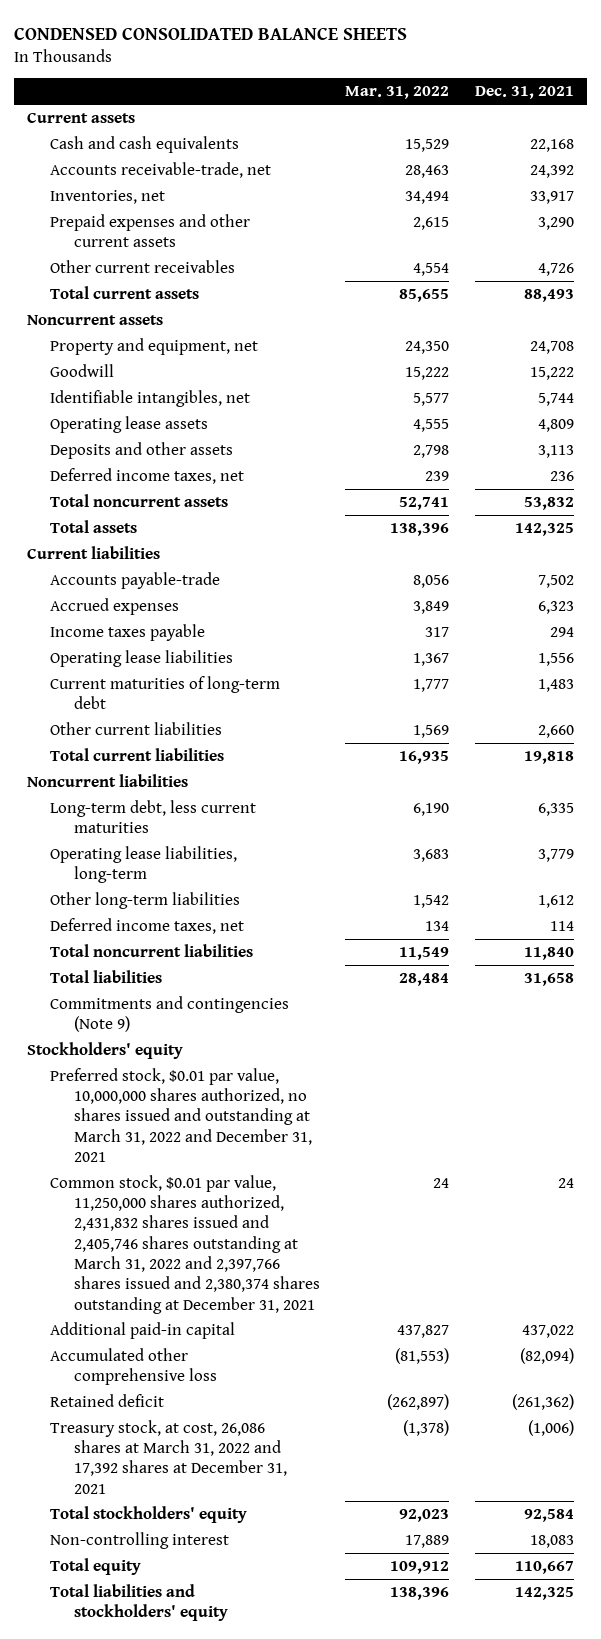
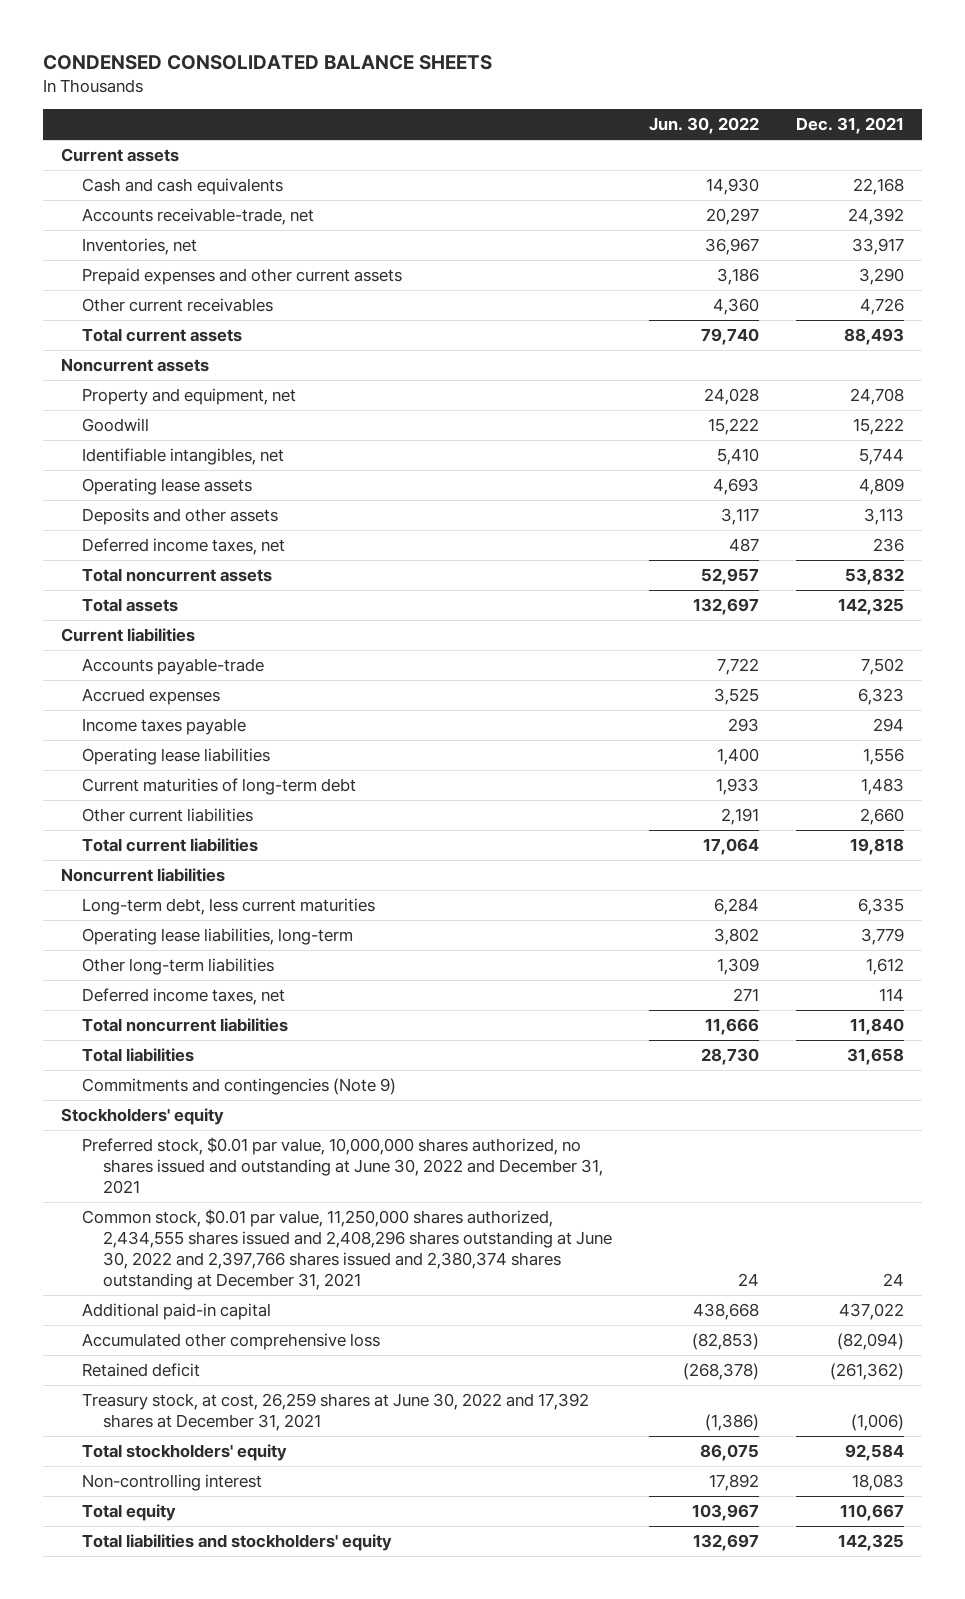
[345,86,450,100] Mar. 31, 2022 -> none
none -> [649,117,760,135] Jun. 30, 2022
[50,1067,312,1162] Preferred stock, $0.01 par value, 10,000,000 shares authorized, no shares issued and outstanding at March 31, 2022 and December 31, 2021 -> [82,1136,604,1195] Preferred stock, $0.01 par value, 10,000,000 shares authorized, no shares issued and outstanding at June 30, 2022 and December 31, 2021
[50,1174,320,1314] Common stock, $0.01 par value, 11,250,000 shares authorized, 2,431,832 shares issued and 2,405,746 shares outstanding at March 31, 2022 and 2,397,766 shares issued and 2,380,374 shares outstanding at December 31, 2021 -> [82,1208,613,1291] Common stock, $0.01 par value, 11,250,000 shares authorized, 2,434,555 shares issued and 2,408,296 shares outstanding at June 30, 2022 and 2,397,766 shares issued and 2,380,374 shares outstanding at December 31, 2021
[50,1419,287,1494] Treasury stock, at cost, 26,086 shares at March 31, 2022 and 17,392 shares at December 31, 2021 -> [82,1392,590,1431] Treasury stock, at cost, 26,259 shares at June 30, 2022 and 17,392 shares at December 31, 2021

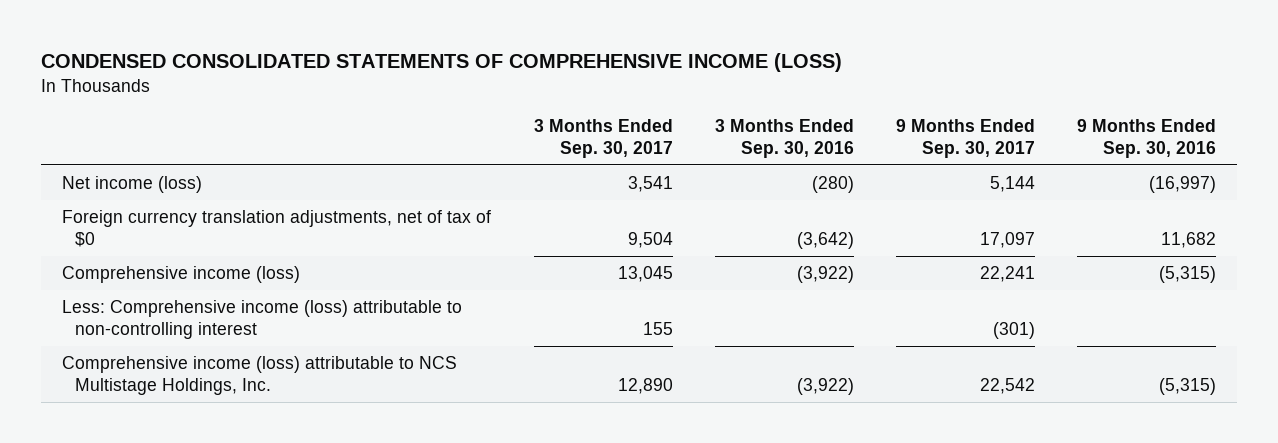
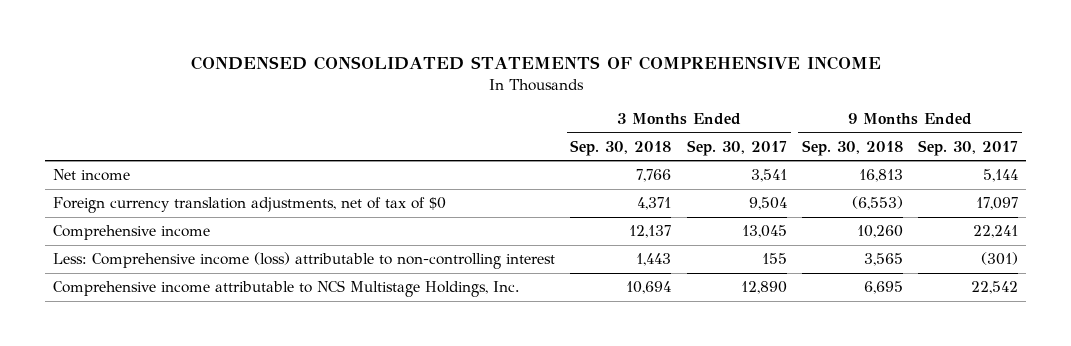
[41,53,843,73] CONDENSED CONSOLIDATED STATEMENTS OF COMPREHENSIVE INCOME (LOSS) -> [190,56,881,71] CONDENSED CONSOLIDATED STATEMENTS OF COMPREHENSIVE INCOME
[714,119,854,158] 3 Months Ended Sep. 30, 2016 -> none
[1076,119,1216,158] 9 Months Ended Sep. 30, 2016 -> none
none -> [570,139,672,156] Sep. 30, 2018
none -> [802,139,904,156] Sep. 30, 2018
[62,176,203,194] Net income (loss) -> [53,169,131,182] Net income
[62,266,301,284] Comprehensive income (loss) -> [53,225,211,241] Comprehensive income
[62,356,458,395] Comprehensive income (loss) attributable to NCS Multistage Holdings, Inc. -> [53,280,520,298] Comprehensive income attributable to NCS Multistage Holdings, Inc.

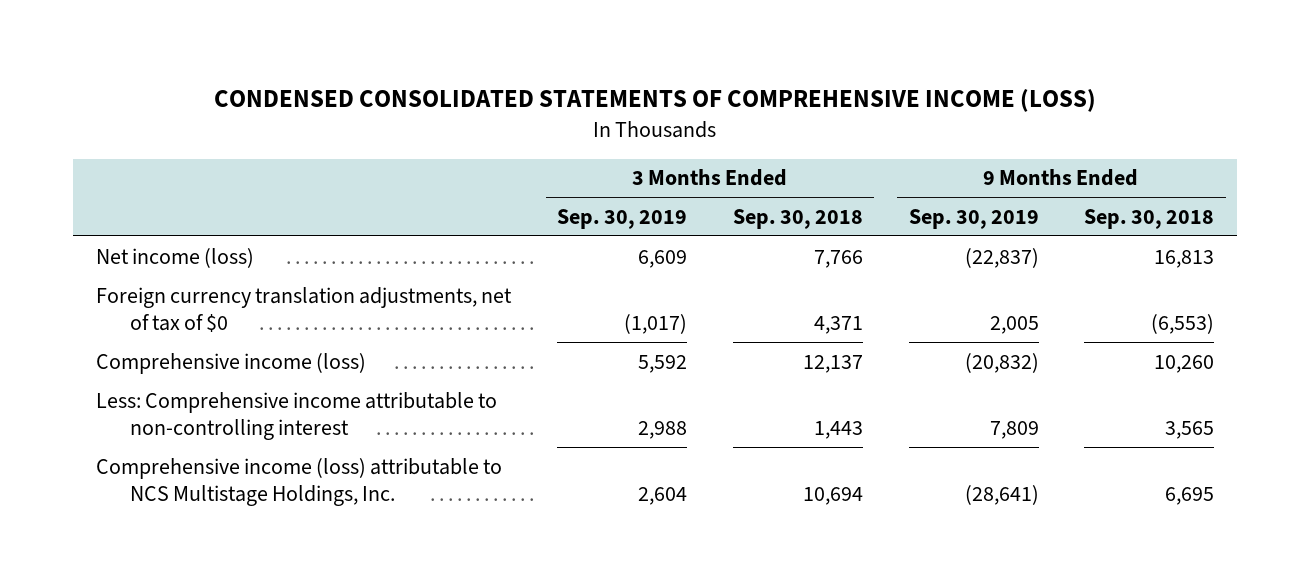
[190,56,881,71] CONDENSED CONSOLIDATED STATEMENTS OF COMPREHENSIVE INCOME -> [214,89,1097,113] CONDENSED CONSOLIDATED STATEMENTS OF COMPREHENSIVE INCOME (LOSS)
[686,139,787,156] Sep. 30, 2017 -> none
[918,139,1019,156] Sep. 30, 2017 -> none
none -> [556,208,687,229] Sep. 30, 2019
none -> [908,208,1039,229] Sep. 30, 2019
[53,169,131,182] Net income -> [96,247,255,268] Net income (loss)
[53,225,211,241] Comprehensive income -> [96,352,367,374] Comprehensive income (loss)
[53,252,556,270] Less: Comprehensive income (loss) attributable to non-controlling interest -> [96,391,498,440] Less: Comprehensive income attributable to non-controlling interest
[53,280,520,298] Comprehensive income attributable to NCS Multistage Holdings, Inc. -> [96,457,503,506] Comprehensive income (loss) attributable to NCS Multistage Holdings, Inc.

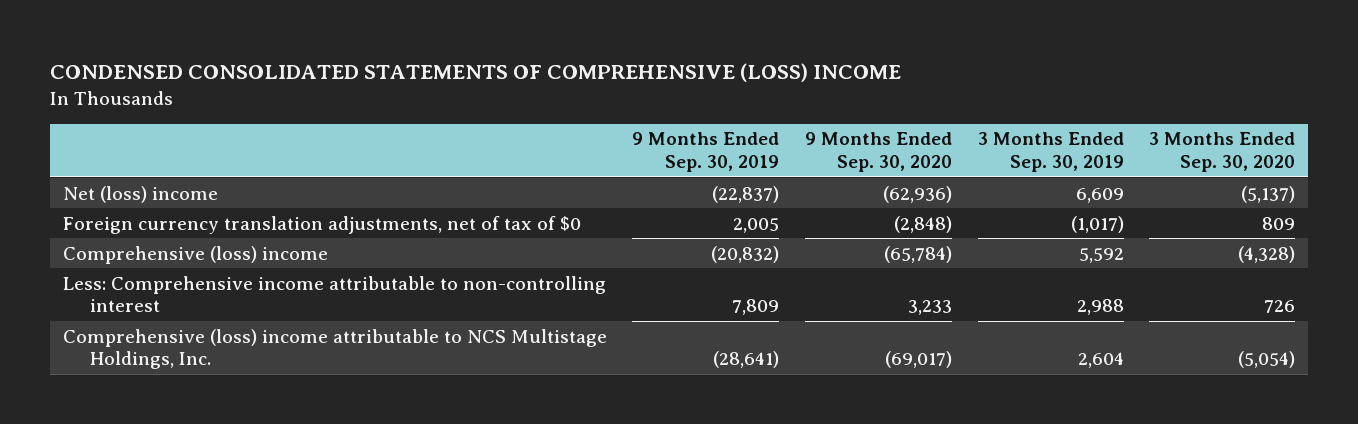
[214,89,1097,113] CONDENSED CONSOLIDATED STATEMENTS OF COMPREHENSIVE INCOME (LOSS) -> [50,63,902,83] CONDENSED CONSOLIDATED STATEMENTS OF COMPREHENSIVE (LOSS) INCOME
[732,208,863,229] Sep. 30, 2018 -> none
[1084,208,1215,229] Sep. 30, 2018 -> none
none -> [804,132,952,173] 9 Months Ended Sep. 30, 2020
none -> [1149,132,1296,173] 3 Months Ended Sep. 30, 2020
[96,247,255,268] Net income (loss) -> [62,185,218,203] Net (loss) income
[96,352,367,374] Comprehensive income (loss) -> [62,245,328,264] Comprehensive (loss) income
[96,457,503,506] Comprehensive income (loss) attributable to NCS Multistage Holdings, Inc. -> [62,328,607,370] Comprehensive (loss) income attributable to NCS Multistage Holdings, Inc.

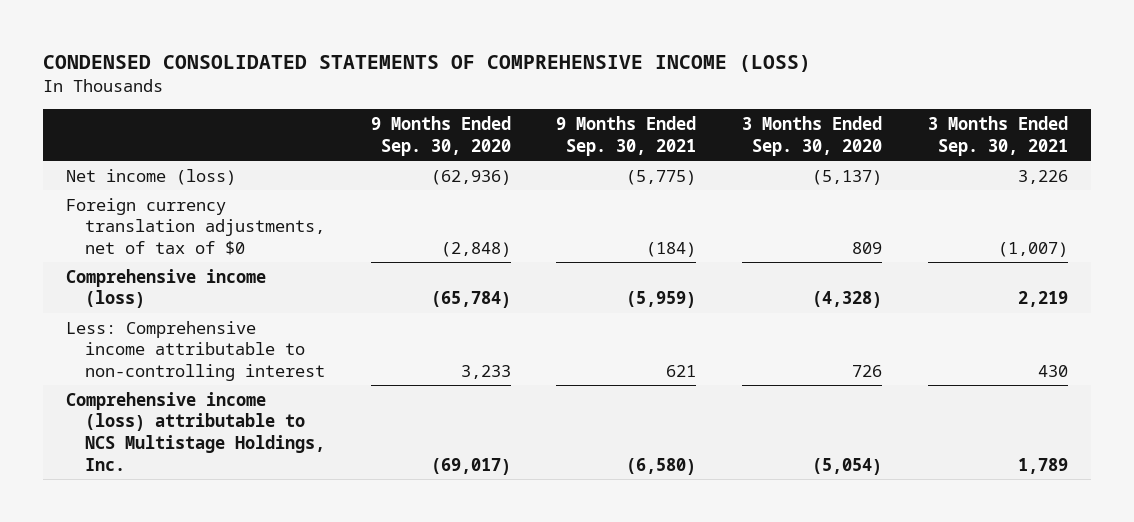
[50,63,902,83] CONDENSED CONSOLIDATED STATEMENTS OF COMPREHENSIVE (LOSS) INCOME -> [43,55,812,73] CONDENSED CONSOLIDATED STATEMENTS OF COMPREHENSIVE INCOME (LOSS)
[632,132,780,173] 9 Months Ended Sep. 30, 2019 -> none
[977,132,1124,173] 3 Months Ended Sep. 30, 2019 -> none
none -> [556,115,697,156] 9 Months Ended Sep. 30, 2021
none -> [928,115,1069,156] 3 Months Ended Sep. 30, 2021
[62,185,218,203] Net (loss) income -> [65,168,236,185] Net income (loss)
[62,245,328,264] Comprehensive (loss) income -> [65,268,266,309] Comprehensive income (loss)
[62,328,607,370] Comprehensive (loss) income attributable to NCS Multistage Holdings, Inc. -> [65,391,325,471] Comprehensive income (loss) attributable to NCS Multistage Holdings, Inc.

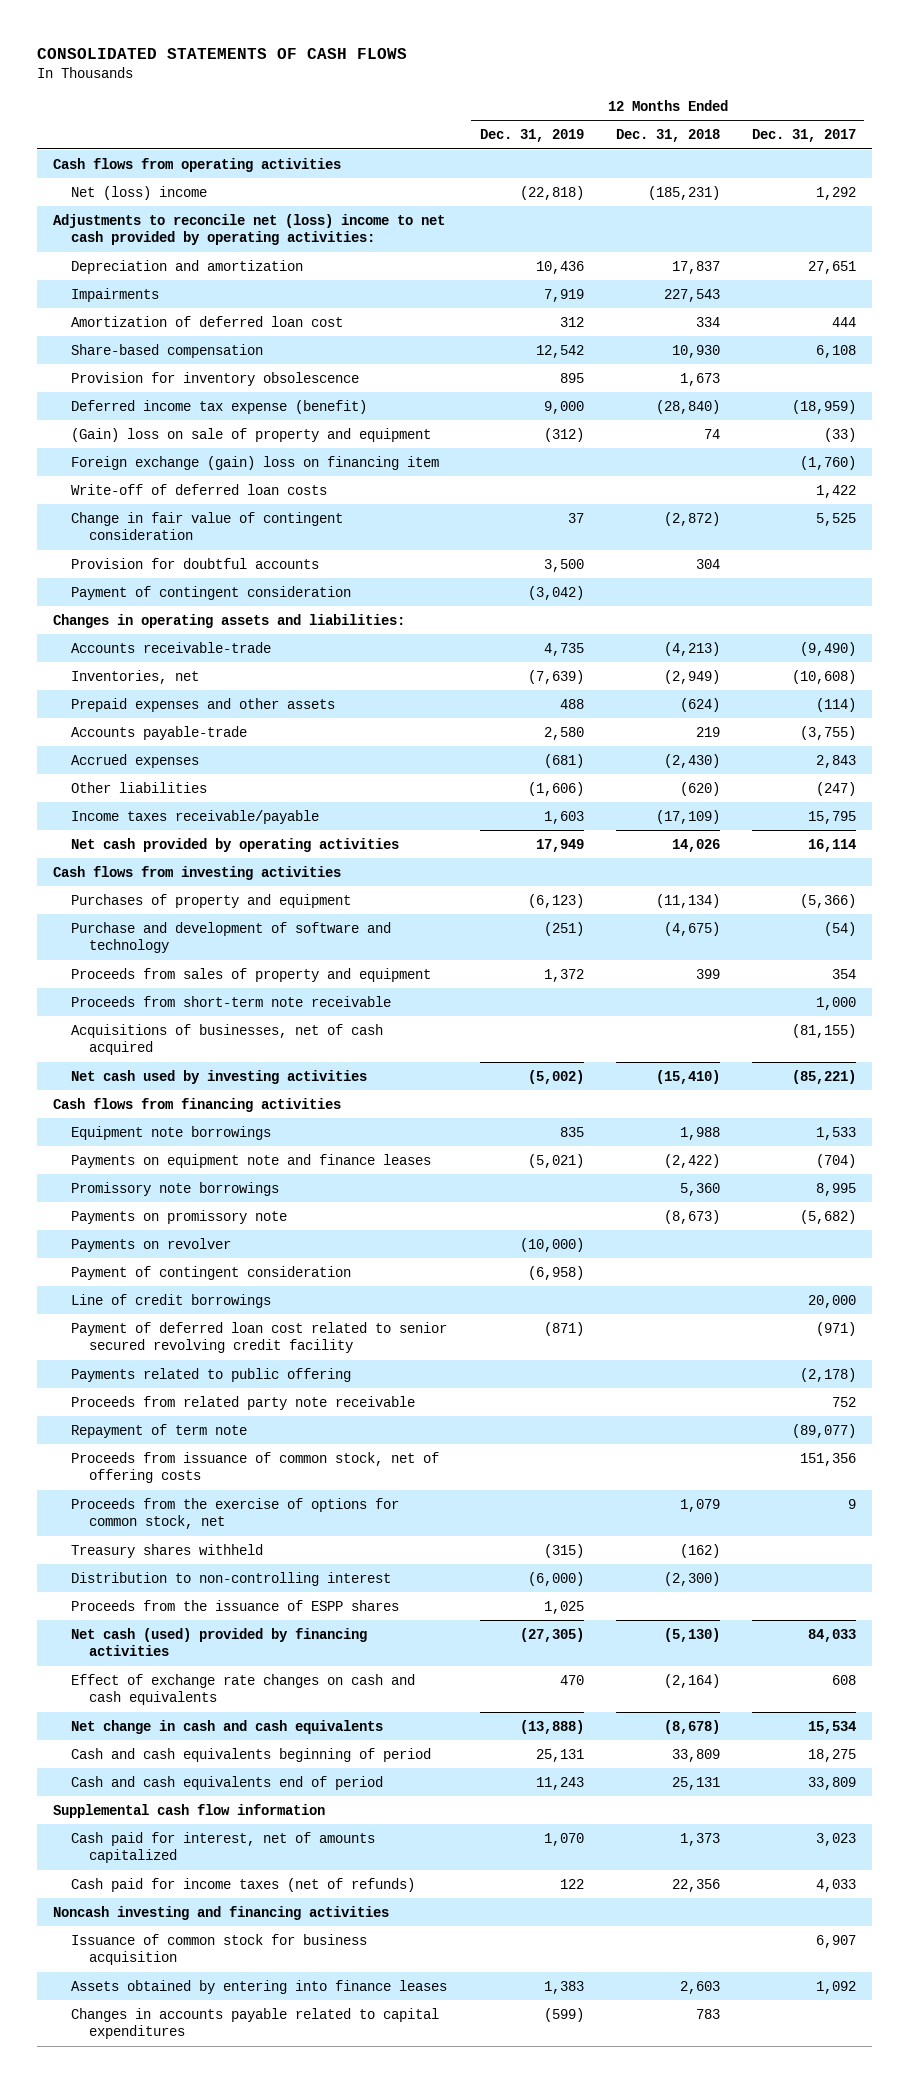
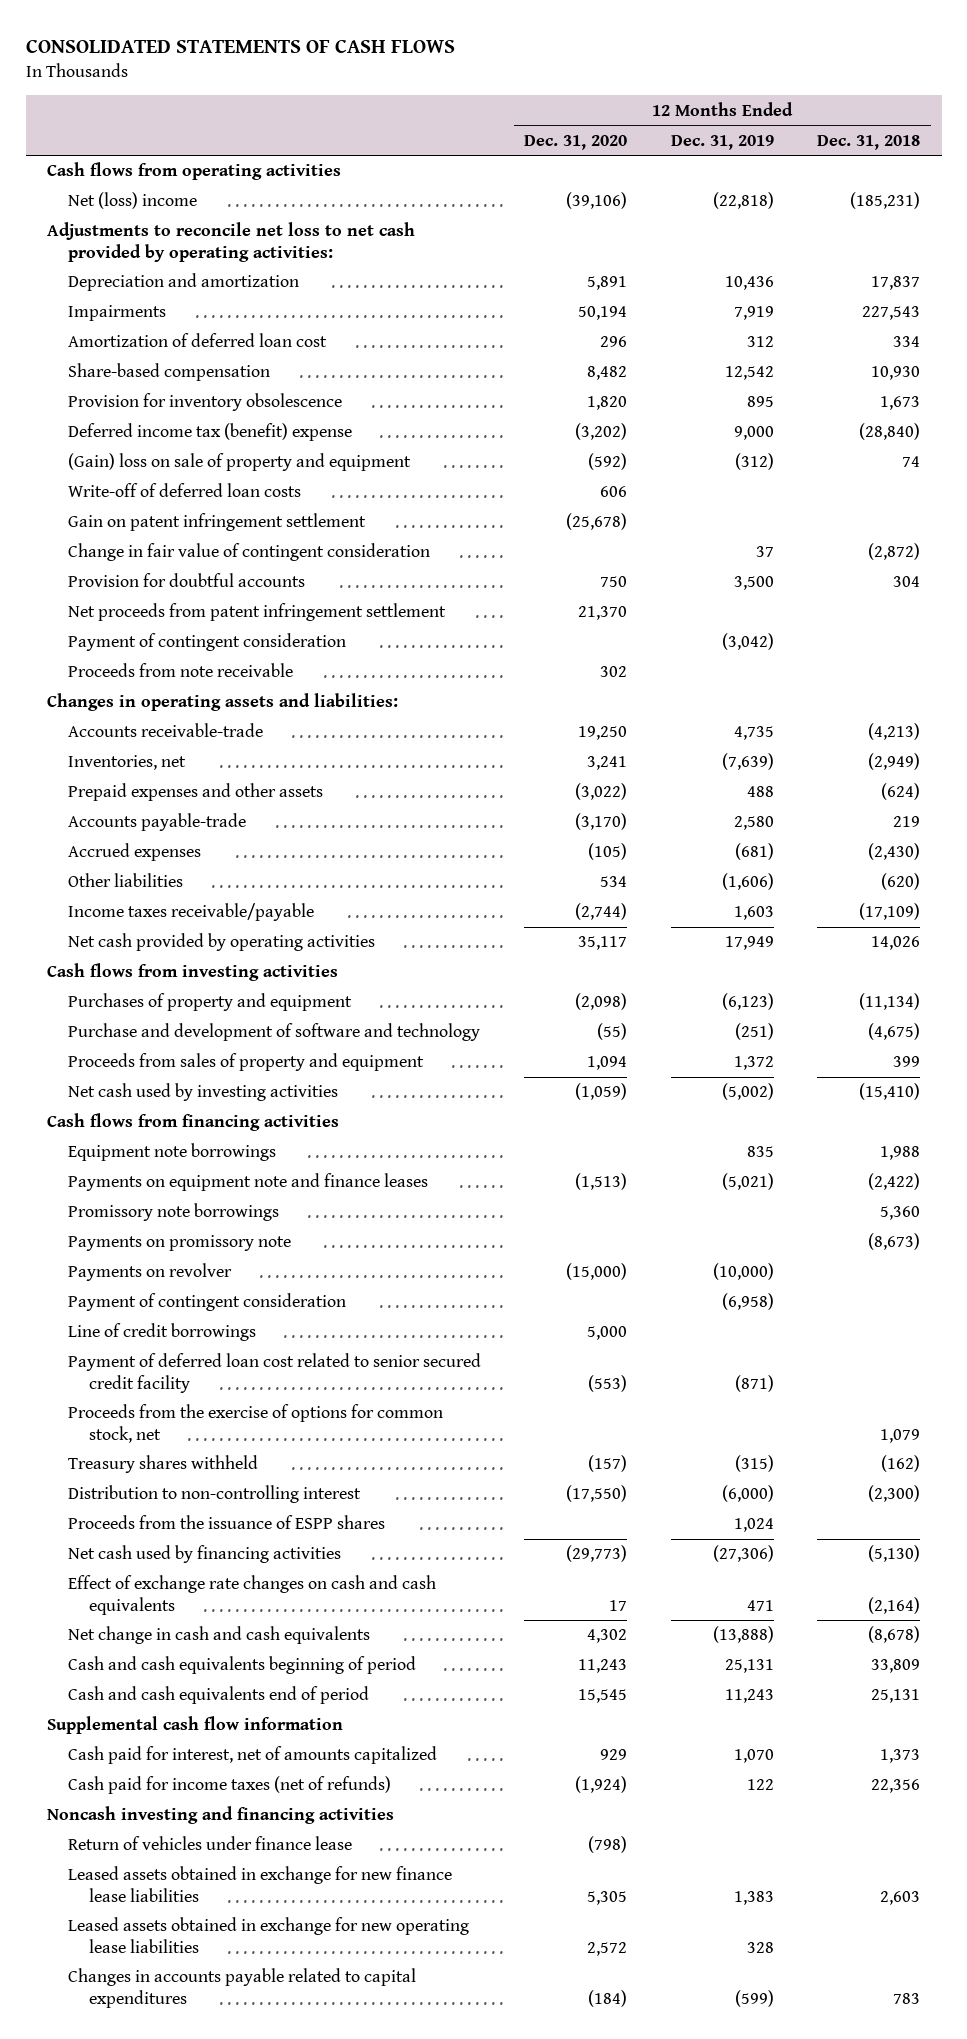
[751,129,856,143] Dec. 31, 2017 -> none
none -> [524,134,628,150] Dec. 31, 2020
[53,213,446,246] Adjustments to reconcile net (loss) income to net cash provided by operating activities: -> [47,222,416,262] Adjustments to reconcile net loss to net cash provided by operating activities:
[71,399,368,414] Deferred income tax expense (benefit) -> [68,423,353,442] Deferred income tax (benefit) expense
[71,455,440,470] Foreign exchange (gain) loss on financing item -> none
none -> [68,513,367,532] Gain on patent infringement settlement
none -> [68,603,447,622] Net proceeds from patent infringement settlement
none -> [68,663,294,678] Proceeds from note receivable
[71,995,392,1007] Proceeds from short-term note receivable -> none
[71,1023,384,1056] Acquisitions of businesses, net of cash acquired -> none
[71,1367,352,1382] Payments related to public offering -> none
[71,1395,416,1410] Proceeds from related party note receivable -> none
[71,1423,248,1438] Repayment of term note -> none
[71,1451,440,1484] Proceeds from issuance of common stock, net of offering costs -> none
[71,1321,448,1354] Payment of deferred loan cost related to senior secured revolving credit facility -> [68,1353,482,1393] Payment of deferred loan cost related to senior secured credit facility
[543,1600,584,1614] 1,025 -> [733,1518,774,1533] 1,024
[71,1627,368,1657] Net cash (used) provided by financing activities -> [68,1545,342,1564] Net cash used by financing activities
[519,1627,584,1642] (27,305) -> [712,1545,774,1563] (27,306)
[559,1674,584,1685] 470 -> [746,1599,774,1611] 471
[71,1933,368,1966] Issuance of common stock for business acquisition -> none
none -> [68,1836,353,1851] Return of vehicles under finance lease
[71,1979,448,1994] Assets obtained by entering into finance leases -> [68,1866,453,1902] Leased assets obtained in exchange for new finance lease liabilities
none -> [68,1917,470,1953] Leased assets obtained in exchange for new operating lease liabilities

